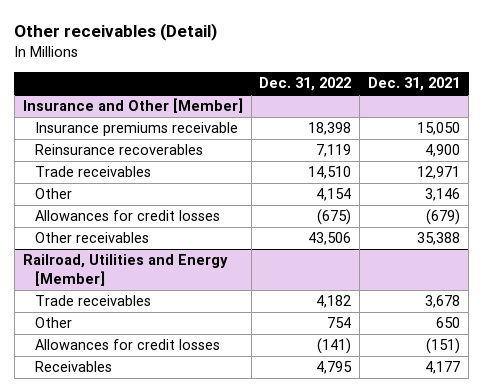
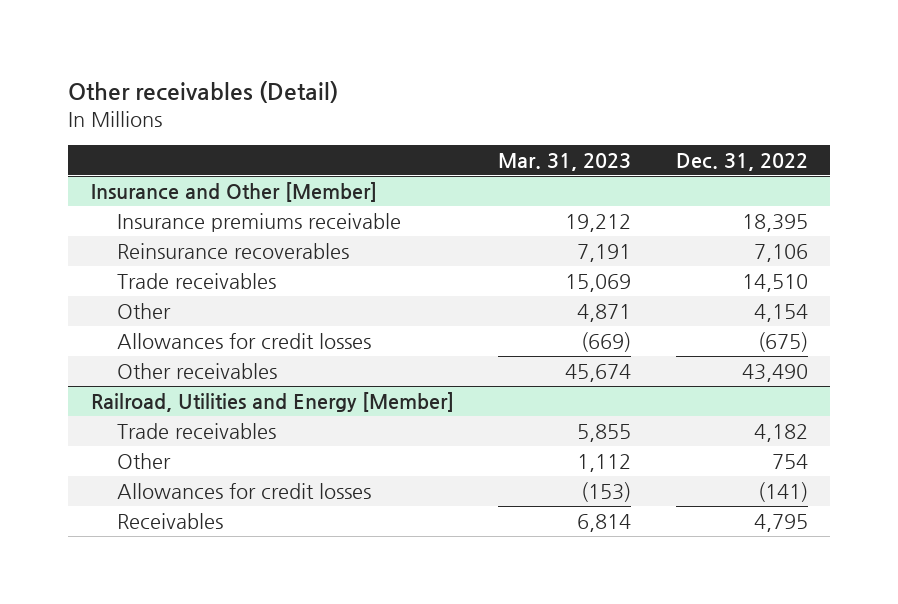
[368,77,461,92] Dec. 31, 2021 -> none
none -> [498,152,632,171] Mar. 31, 2023
[308,122,352,136] 18,398 -> [741,213,808,232] 18,395
[316,144,352,158] 7,119 -> [753,243,808,262] 7,106
[308,232,352,246] 43,506 -> [741,363,808,382] 43,490

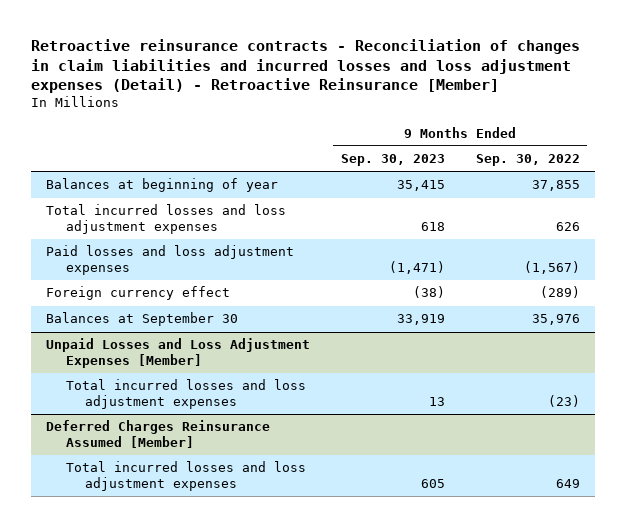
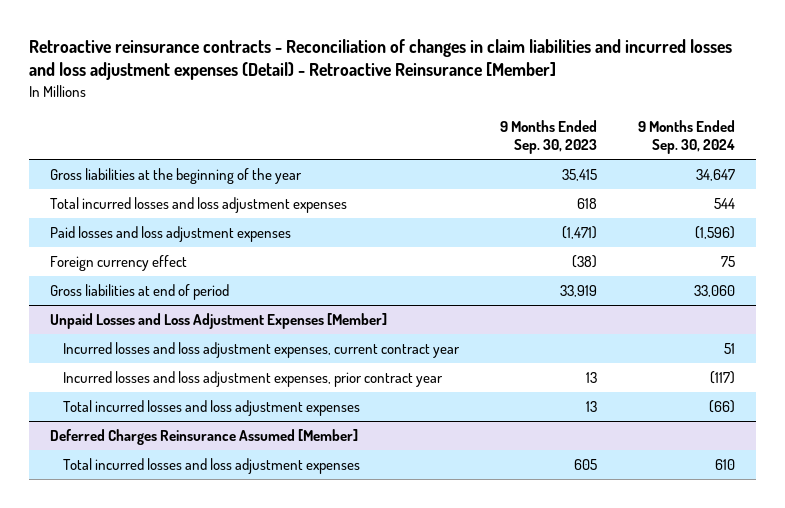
[475,154,580,167] Sep. 30, 2022 -> none
none -> [638,120,736,155] 9 Months Ended Sep. 30, 2024
[46,178,279,193] Balances at beginning of year -> [49,167,302,184] Gross liabilities at the beginning of the year
[46,312,239,327] Balances at September 30 -> [49,283,229,300] Gross liabilities at end of period
none -> [62,341,460,358] Incurred losses and loss adjustment expenses, current contract year
none -> [62,370,443,387] Incurred losses and loss adjustment expenses, prior contract year

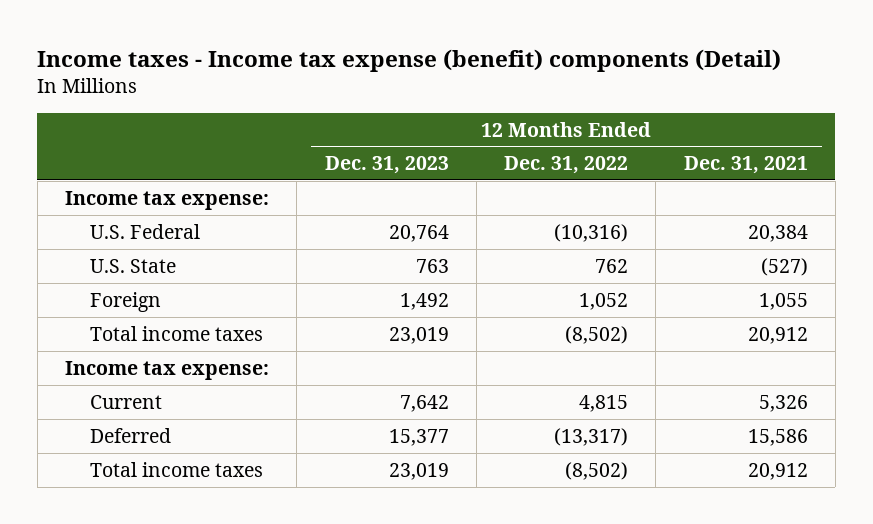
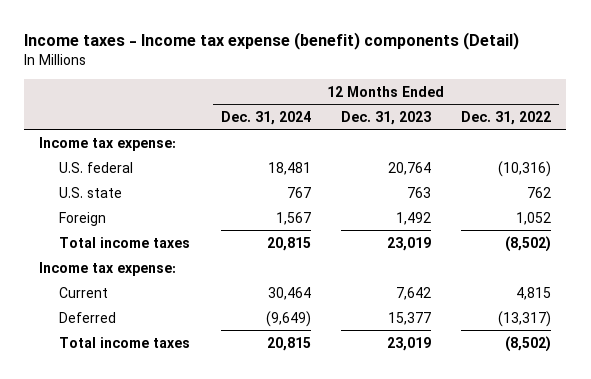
[683,156,808,175] Dec. 31, 2021 -> none
none -> [220,110,311,125] Dec. 31, 2024
[89,223,200,239] U.S. Federal -> [59,161,134,173] U.S. federal
[89,258,176,273] U.S. State -> [59,186,123,198] U.S. state

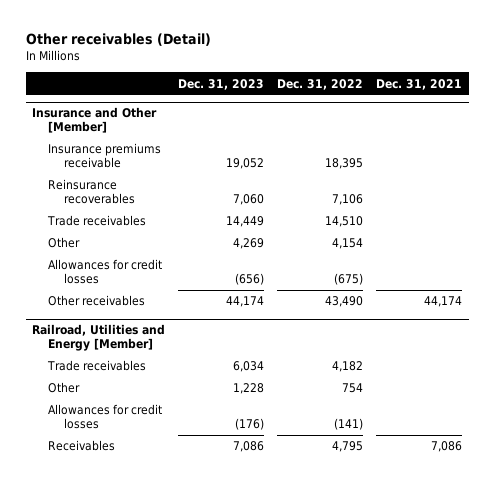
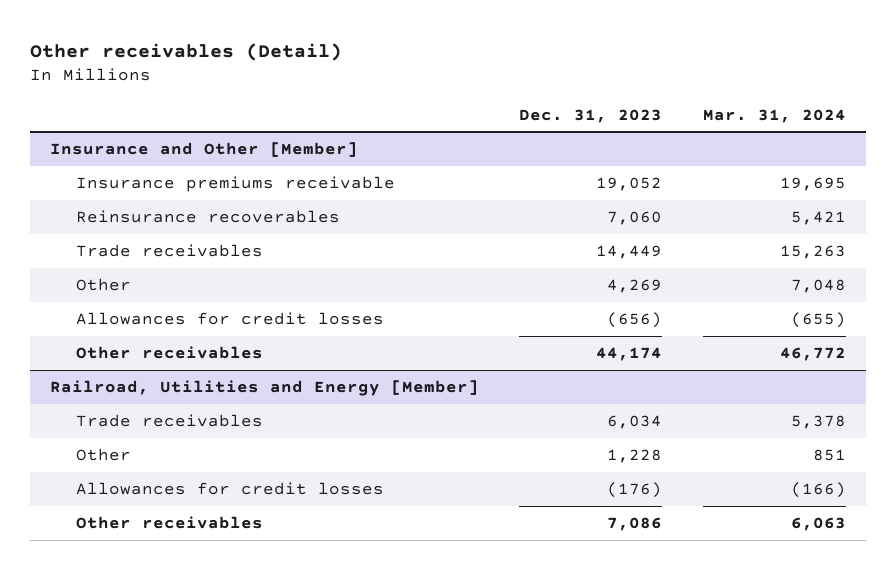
[277,78,364,90] Dec. 31, 2022 -> none
[376,78,463,90] Dec. 31, 2021 -> none
none -> [702,108,846,123] Mar. 31, 2024
[48,440,116,452] Receivables -> [76,516,264,530] Other receivables

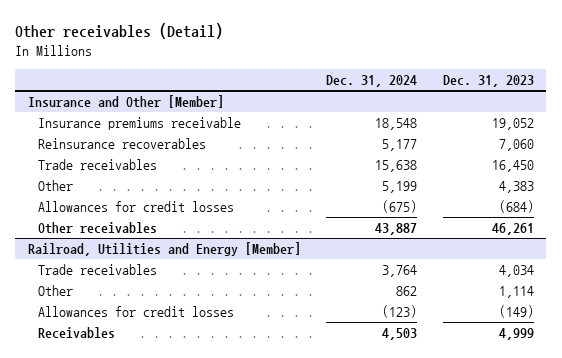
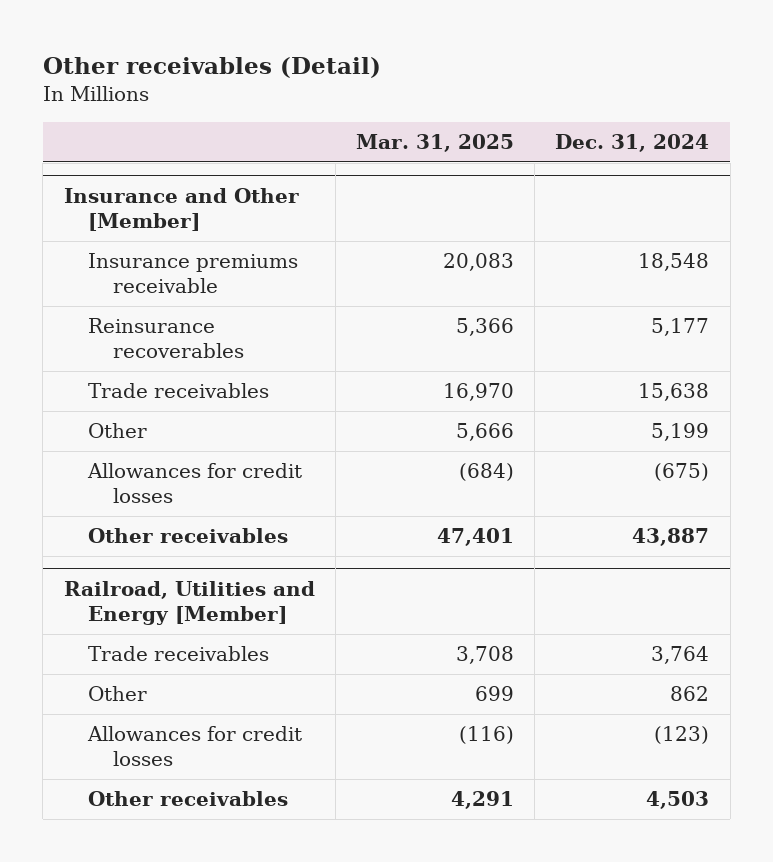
[442,74,534,87] Dec. 31, 2023 -> none
none -> [356,133,515,152] Mar. 31, 2025
[37,327,115,339] Receivables -> [88,791,289,807] Other receivables

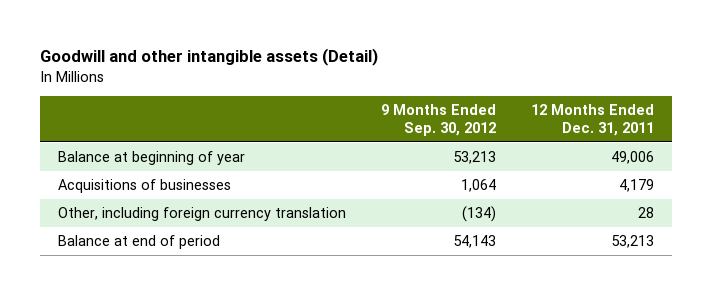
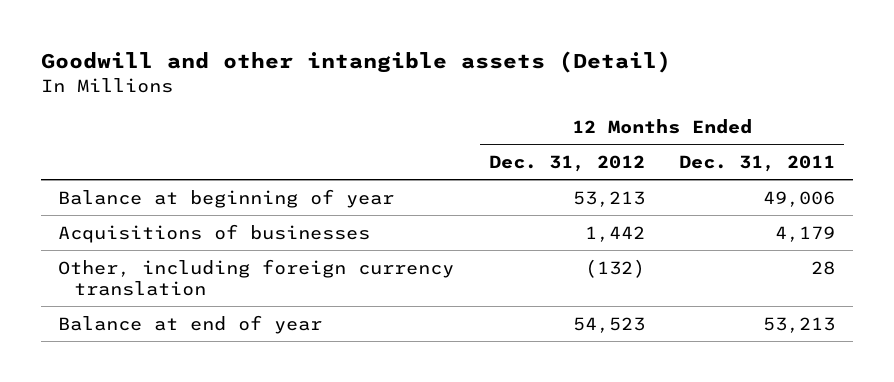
[380,104,496,136] 9 Months Ended Sep. 30, 2012 -> none
none -> [488,155,645,173] Dec. 31, 2012
[57,235,220,250] Balance at end of period -> [58,314,323,334] Balance at end of year

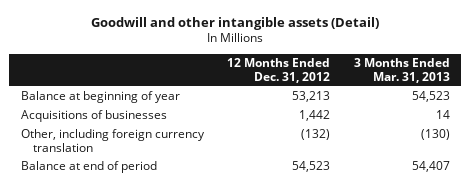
[679,155,836,173] Dec. 31, 2011 -> none
none -> [353,58,450,83] 3 Months Ended Mar. 31, 2013
[58,314,323,334] Balance at end of year -> [20,161,157,174] Balance at end of period

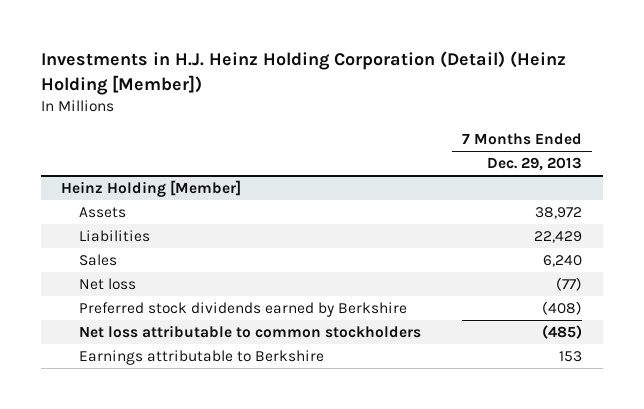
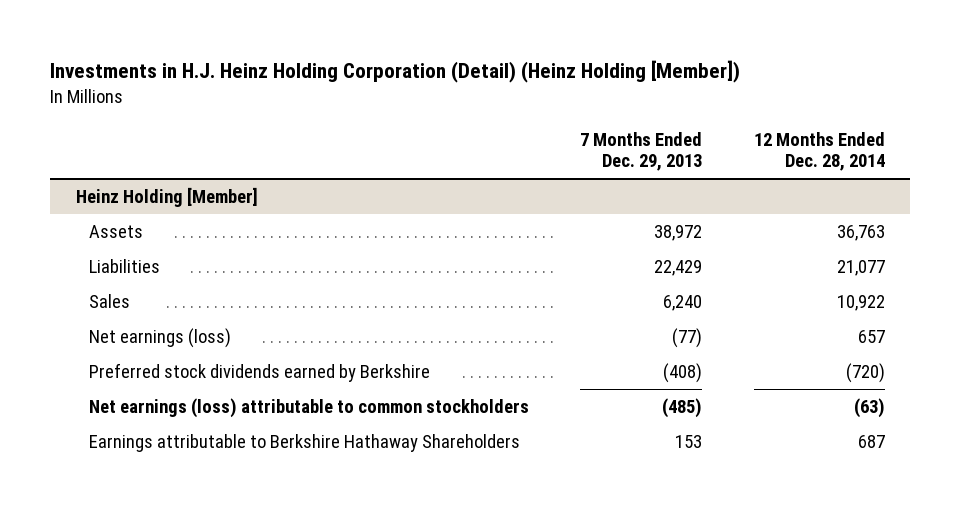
none -> [753,131,885,172] 12 Months Ended Dec. 28, 2014
[79,278,137,291] Net loss -> [88,328,231,349] Net earnings (loss)
[79,325,422,339] Net loss attributable to common stockholders -> [88,398,529,419] Net earnings (loss) attributable to common stockholders
[79,350,325,366] Earnings attributable to Berkshire -> [88,434,520,453] Earnings attributable to Berkshire Hathaway Shareholders

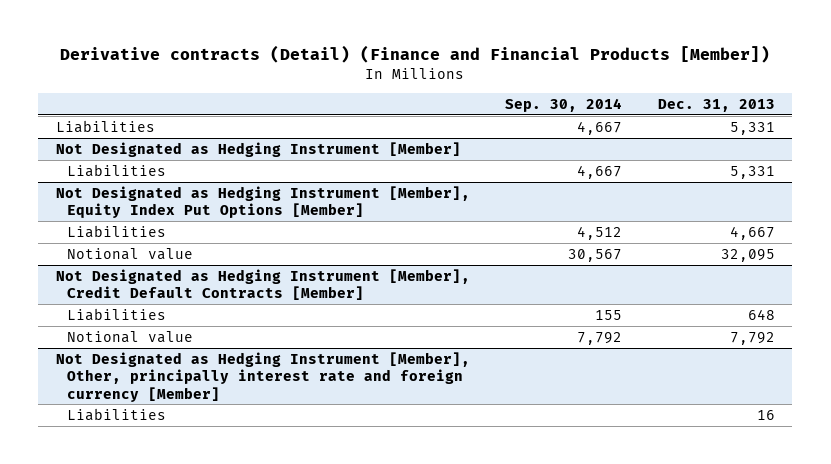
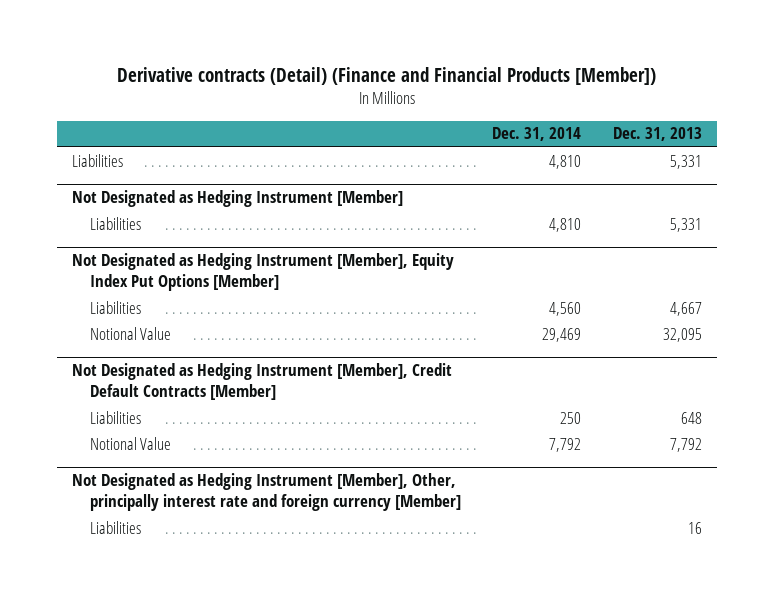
[505,98,623,113] Sep. 30, 2014 -> none
none -> [492,127,582,142] Dec. 31, 2014
[67,247,194,260] Notional value -> [90,326,172,340] Notional Value
[67,330,194,343] Notional value -> [90,436,172,450] Notional Value

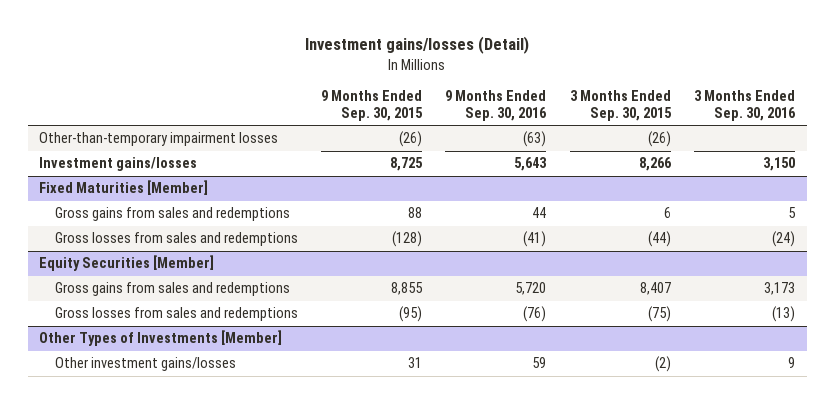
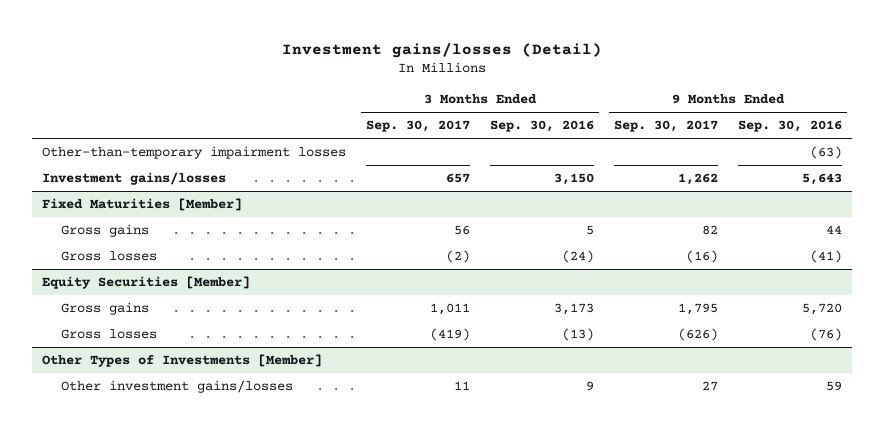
[320,90,423,121] 9 Months Ended Sep. 30, 2015 -> none
[569,90,672,121] 3 Months Ended Sep. 30, 2015 -> none
none -> [365,120,470,133] Sep. 30, 2017
none -> [614,120,719,133] Sep. 30, 2017
[54,207,290,222] Gross gains from sales and redemptions -> [60,224,149,238] Gross gains
[54,232,298,247] Gross losses from sales and redemptions -> [60,251,157,262] Gross losses
[54,282,290,297] Gross gains from sales and redemptions -> [60,302,149,316] Gross gains
[54,307,298,322] Gross losses from sales and redemptions -> [60,329,157,340] Gross losses

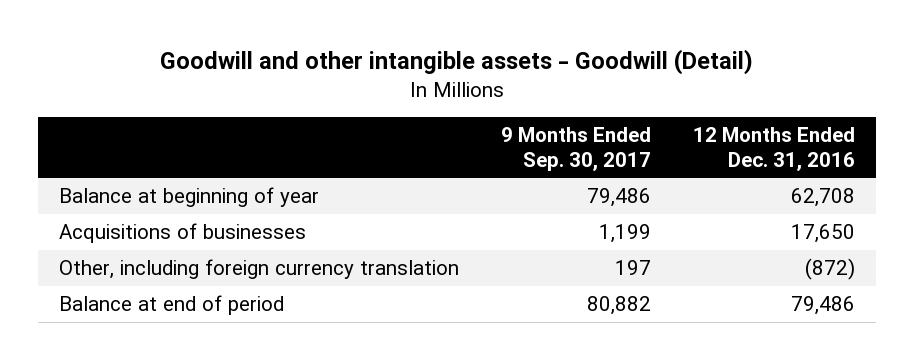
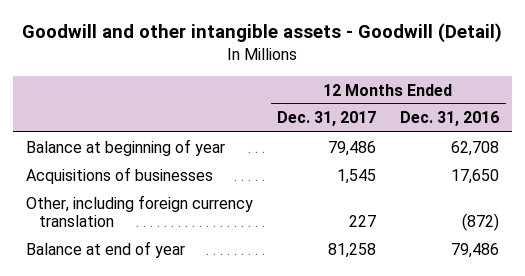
[500,126,651,171] 9 Months Ended Sep. 30, 2017 -> none
none -> [276,111,376,127] Dec. 31, 2017
[58,295,284,316] Balance at end of period -> [25,240,185,258] Balance at end of year

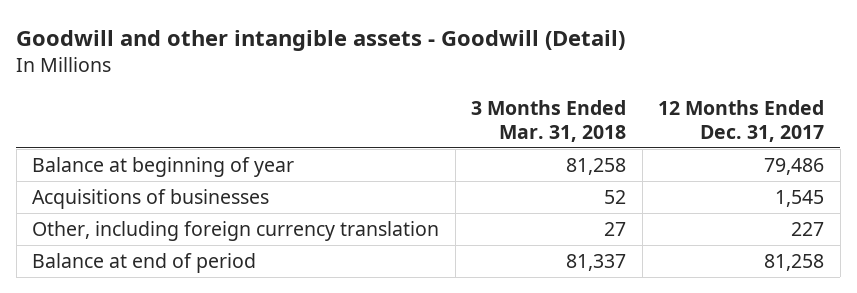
[400,111,500,127] Dec. 31, 2016 -> none
none -> [471,99,627,142] 3 Months Ended Mar. 31, 2018
[25,240,185,258] Balance at end of year -> [32,253,257,274] Balance at end of period

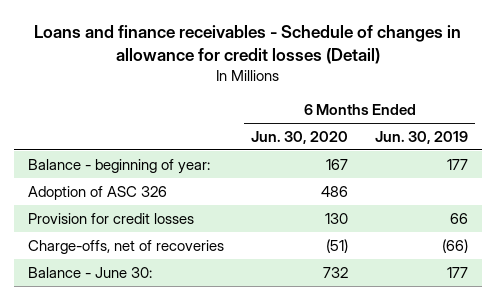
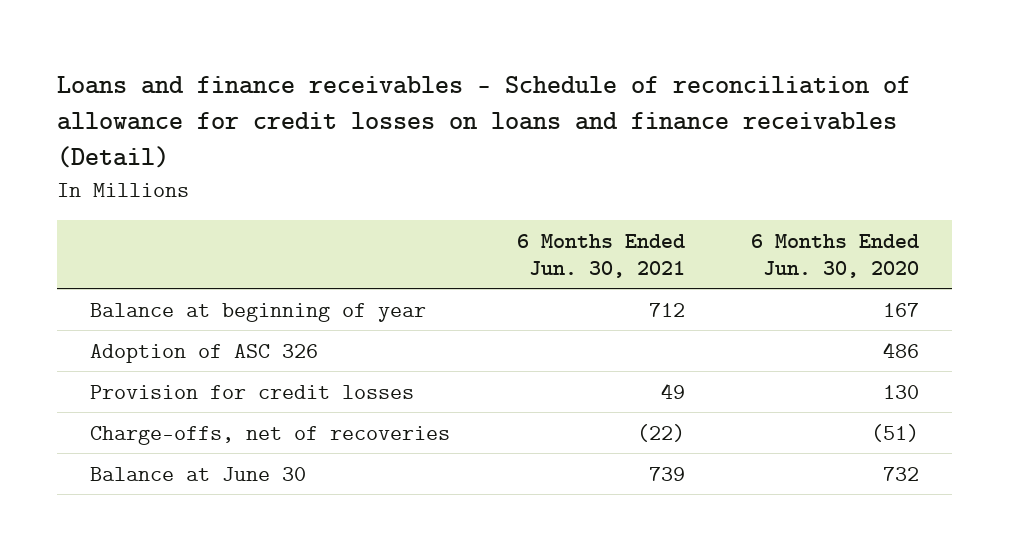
[34,24,462,64] Loans and finance receivables - Schedule of changes in allowance for credit losses (Detail) -> [57,76,912,169] Loans and finance receivables - Schedule of reconciliation of allowance for credit losses on loans and finance receivables (Detail)
[375,130,469,144] Jun. 30, 2019 -> none
none -> [516,233,685,278] 6 Months Ended Jun. 30, 2021
[28,158,211,174] Balance - beginning of year: -> [90,302,427,322] Balance at beginning of year
[28,266,153,278] Balance - June 30: -> [90,466,307,481] Balance at June 30

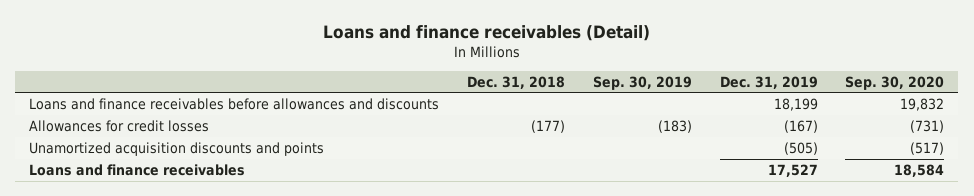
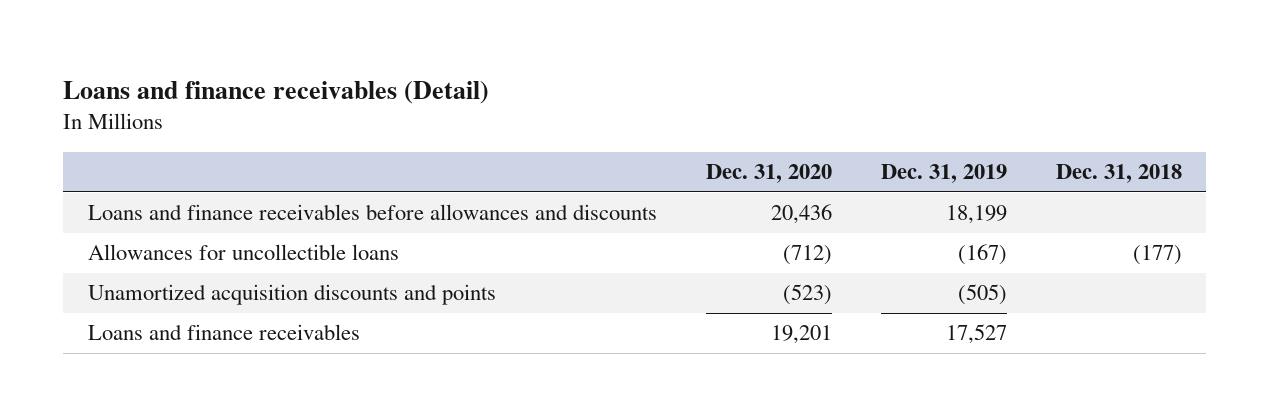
[592,75,692,90] Sep. 30, 2019 -> none
[845,75,945,90] Sep. 30, 2020 -> none
none -> [705,164,832,184] Dec. 31, 2020
[29,119,210,132] Allowances for credit losses -> [87,244,399,261] Allowances for uncollectible loans

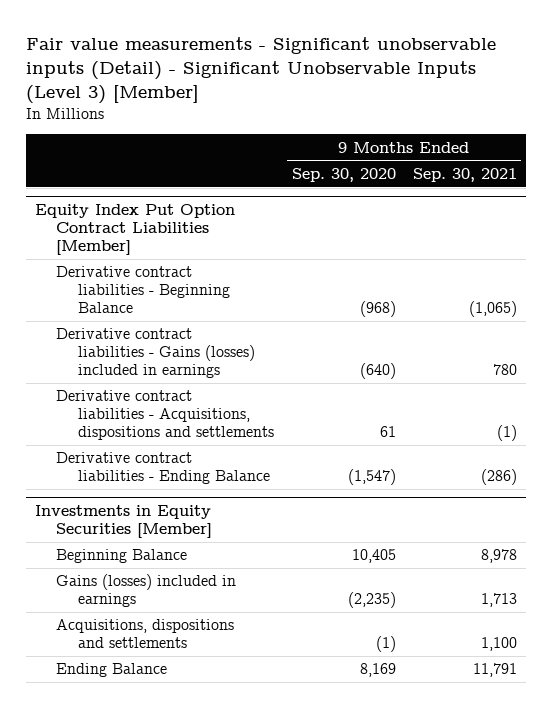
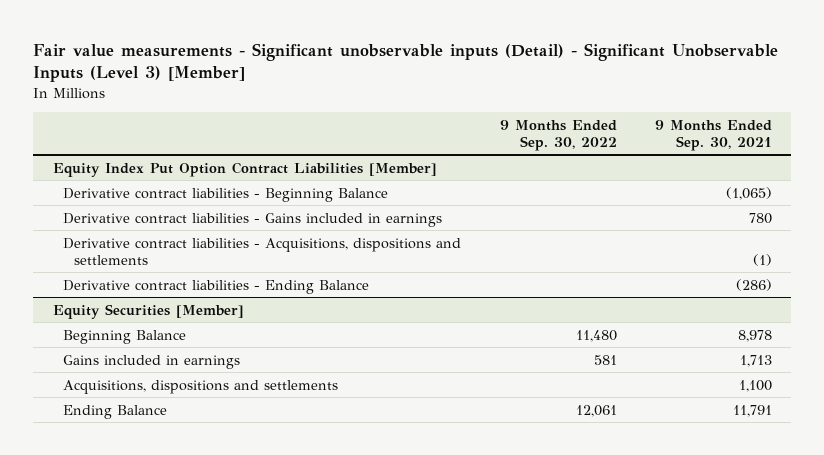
[291,167,396,182] Sep. 30, 2020 -> none
none -> [499,119,617,151] 9 Months Ended Sep. 30, 2022
[56,328,256,379] Derivative contract liabilities - Gains (losses) included in earnings -> [63,212,443,227] Derivative contract liabilities - Gains included in earnings
[34,505,213,539] Investments in Equity Securities [Member] -> [52,303,244,319] Equity Securities [Member]
[56,574,237,608] Gains (losses) included in earnings -> [63,354,241,369] Gains included in earnings

